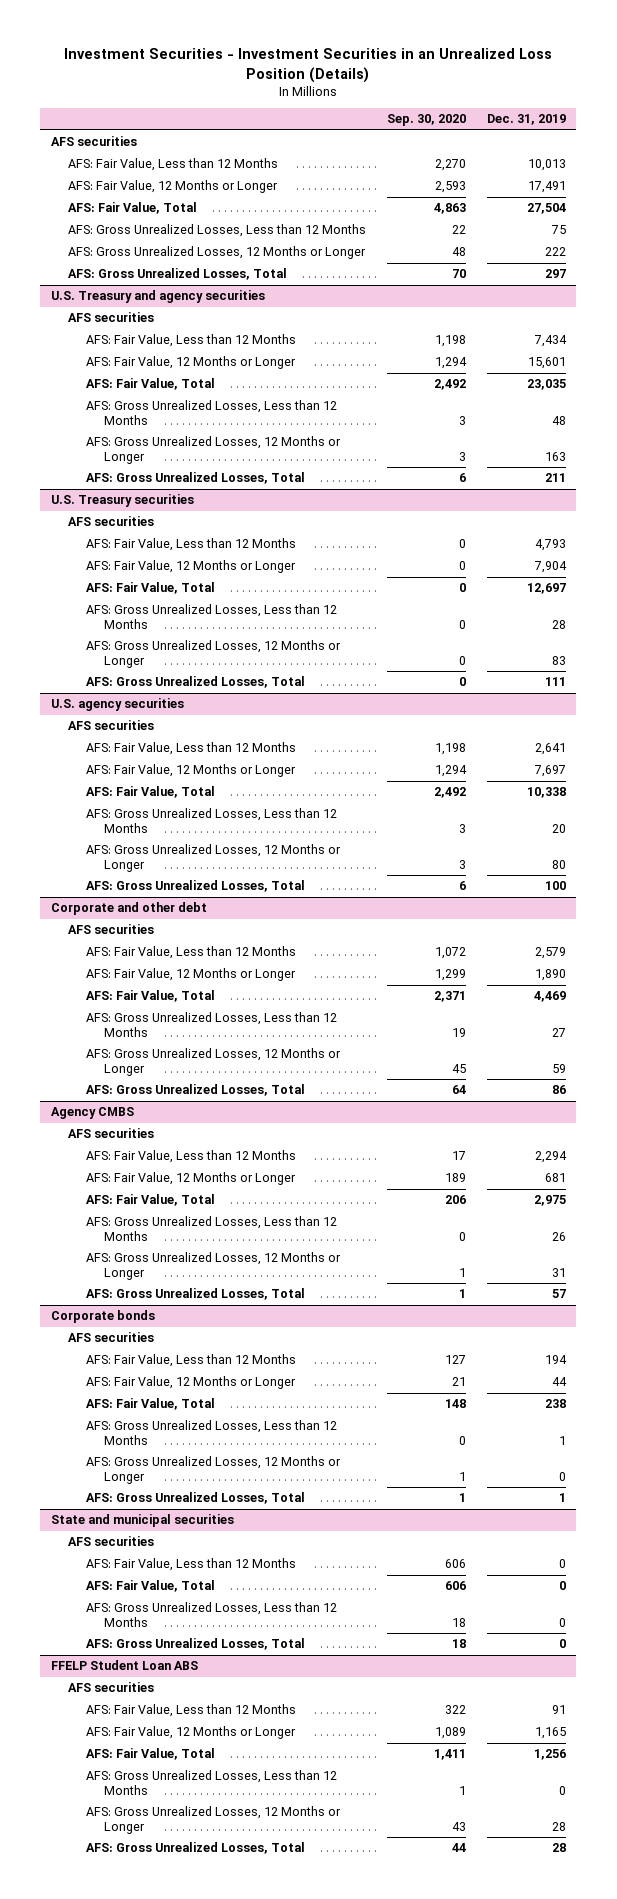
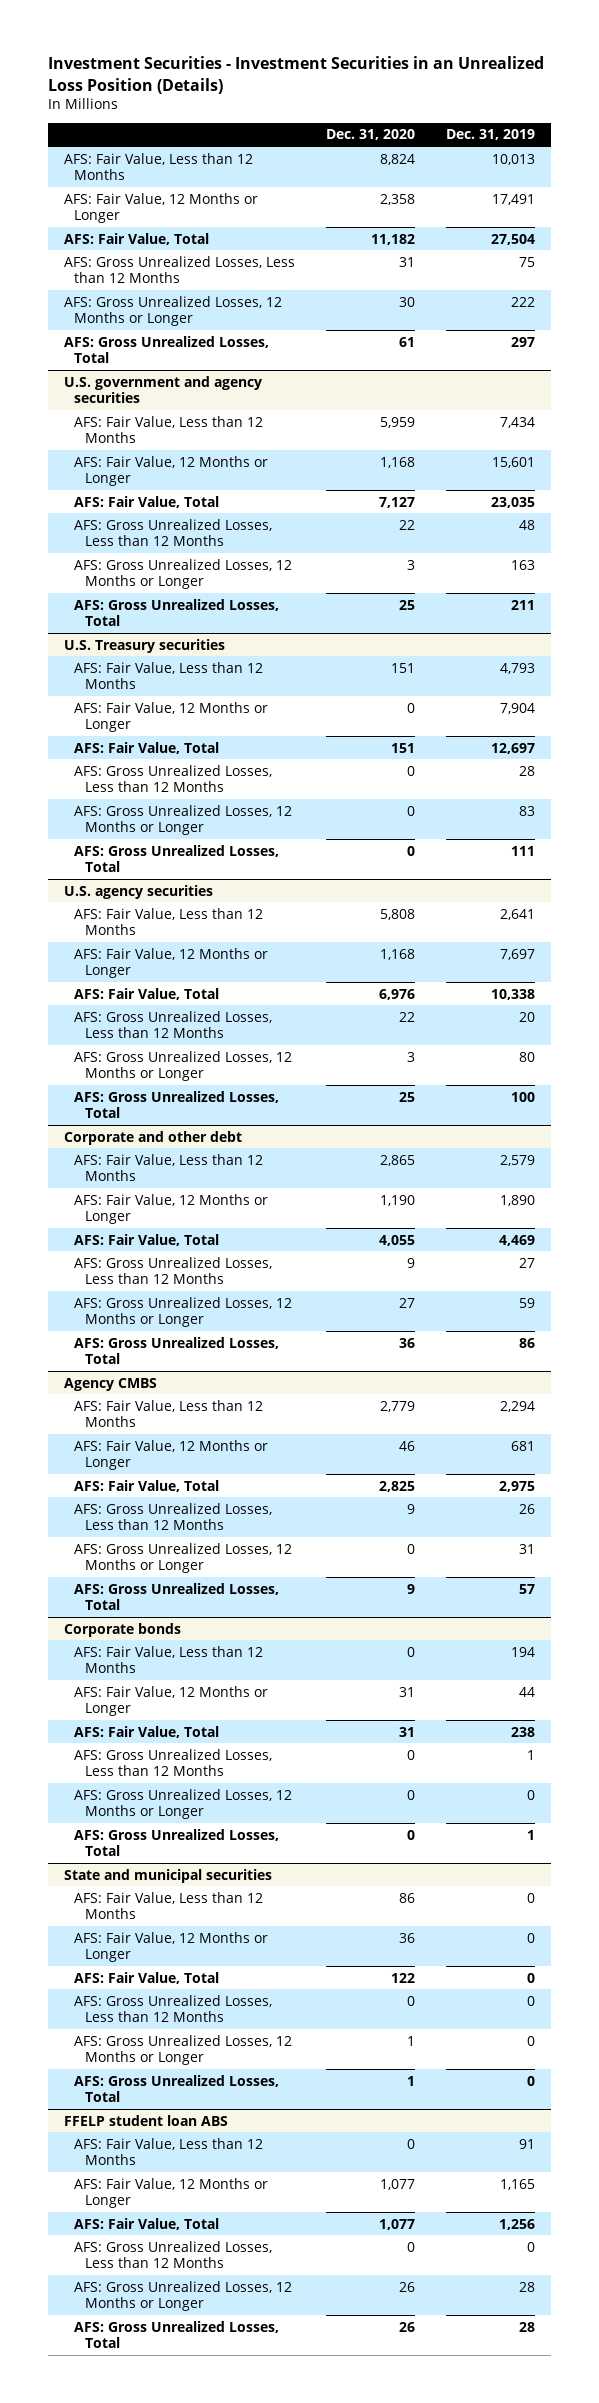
[387,114,467,127] Sep. 30, 2020 -> none
none -> [325,129,415,141] Dec. 31, 2020
[50,136,137,147] AFS securities -> none
[68,312,155,323] AFS securities -> none
[50,290,265,304] U.S. Treasury and agency securities -> [63,375,262,404] U.S. government and agency securities
[68,516,155,527] AFS securities -> none
[68,720,155,731] AFS securities -> none
[68,924,155,935] AFS securities -> none
[68,1128,155,1139] AFS securities -> none
[68,1332,155,1343] AFS securities -> none
[68,1536,155,1547] AFS securities -> none
none -> [74,1931,269,1963] AFS: Fair Value, 12 Months or Longer
none -> [74,2034,293,2066] AFS: Gross Unrealized Losses, 12 Months or Longer
[68,1682,155,1693] AFS securities -> none
[50,1660,198,1671] FFELP Student Loan ABS -> [63,2114,228,2126] FFELP student loan ABS

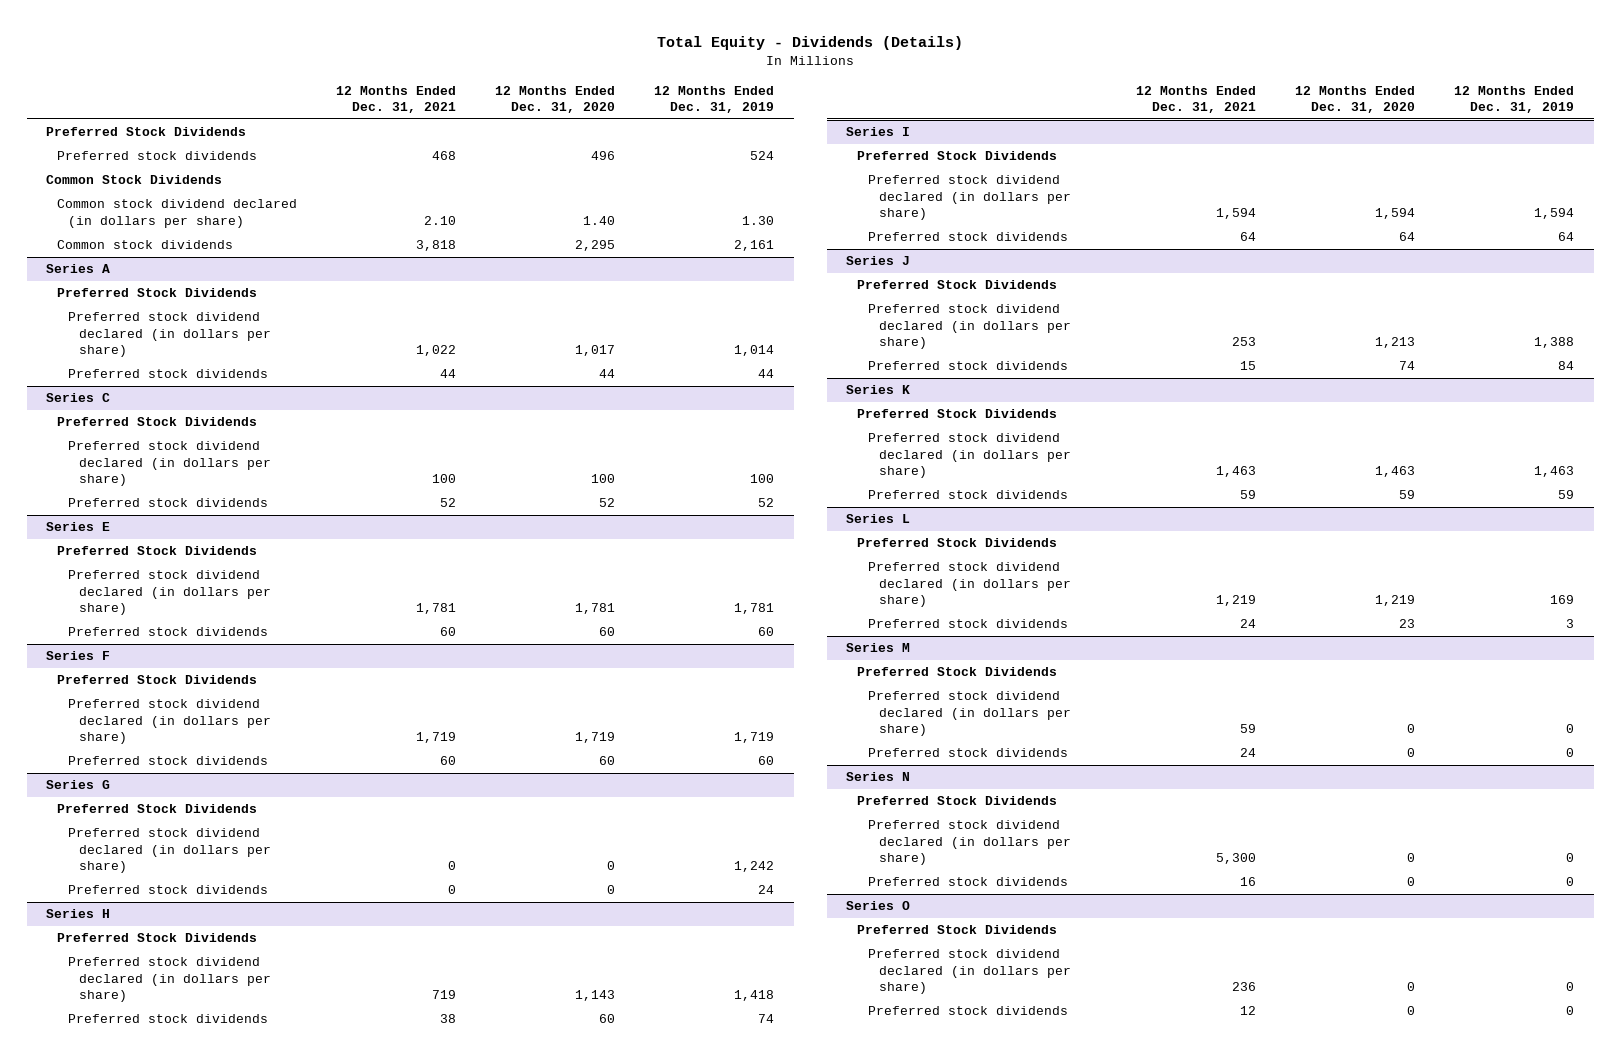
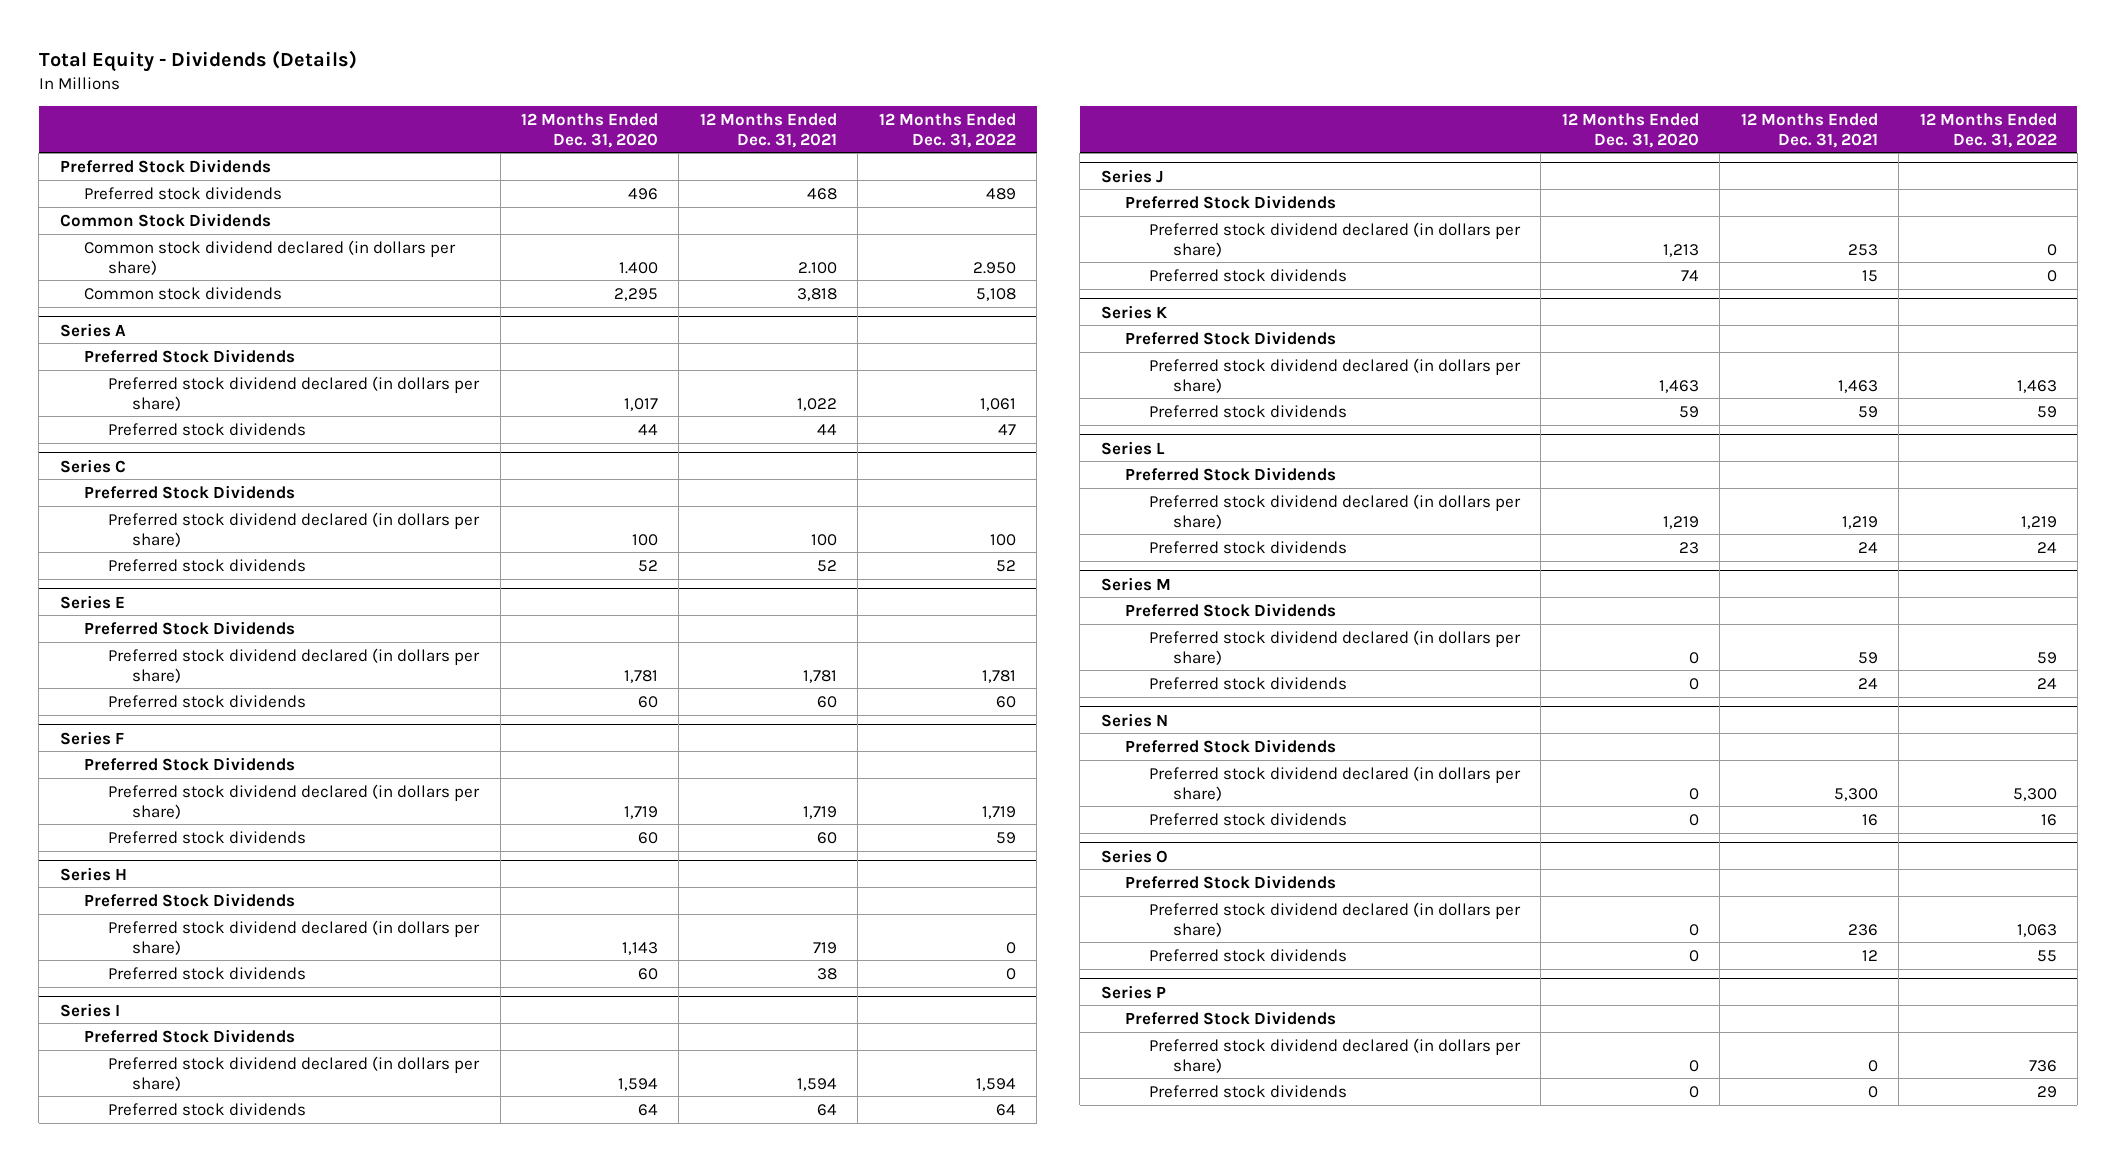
[654,85,775,113] 12 Months Ended Dec. 31, 2019 -> none
none -> [878,112,1016,148] 12 Months Ended Dec. 31, 2022
[424,215,457,225] 2.10 -> [797,261,837,274] 2.100
[583,215,616,225] 1.40 -> [619,261,659,274] 1.400
[46,780,111,790] Series G -> none
[57,804,258,814] Preferred Stock Dividends -> none
[67,828,271,874] Preferred stock dividend declared (in dollars per share) -> none
[67,885,268,895] Preferred stock dividends -> none
none -> [1100,984,1166,999] Series P
none -> [1124,1010,1336,1025] Preferred Stock Dividends
none -> [1149,1037,1522,1073] Preferred stock dividend declared (in dollars per share)
none -> [1149,1084,1348,1098] Preferred stock dividends

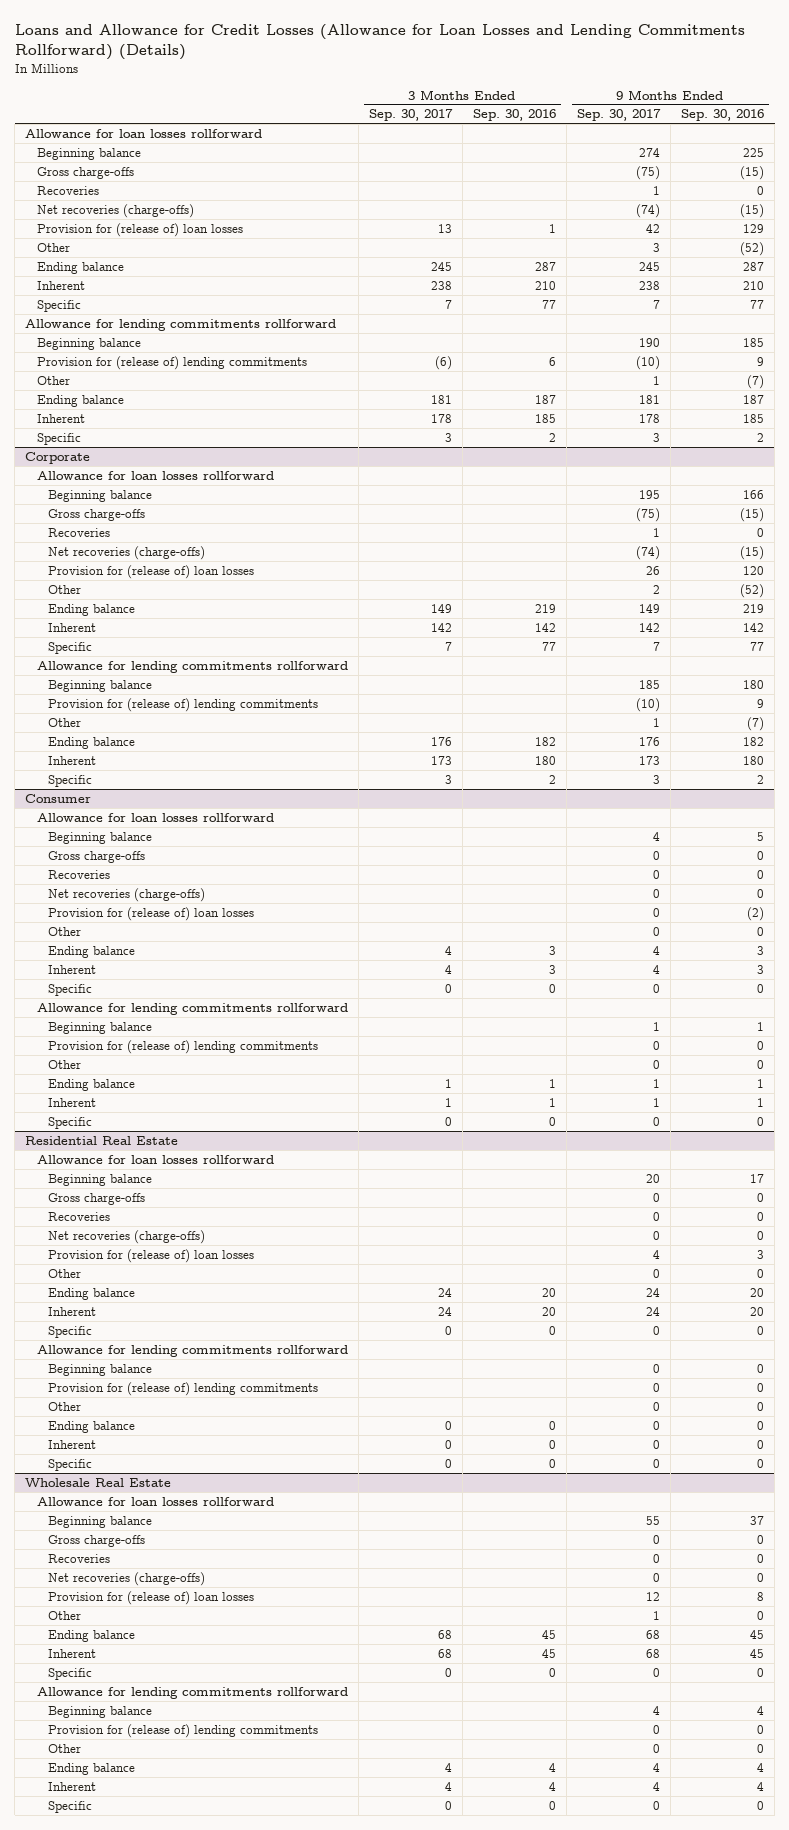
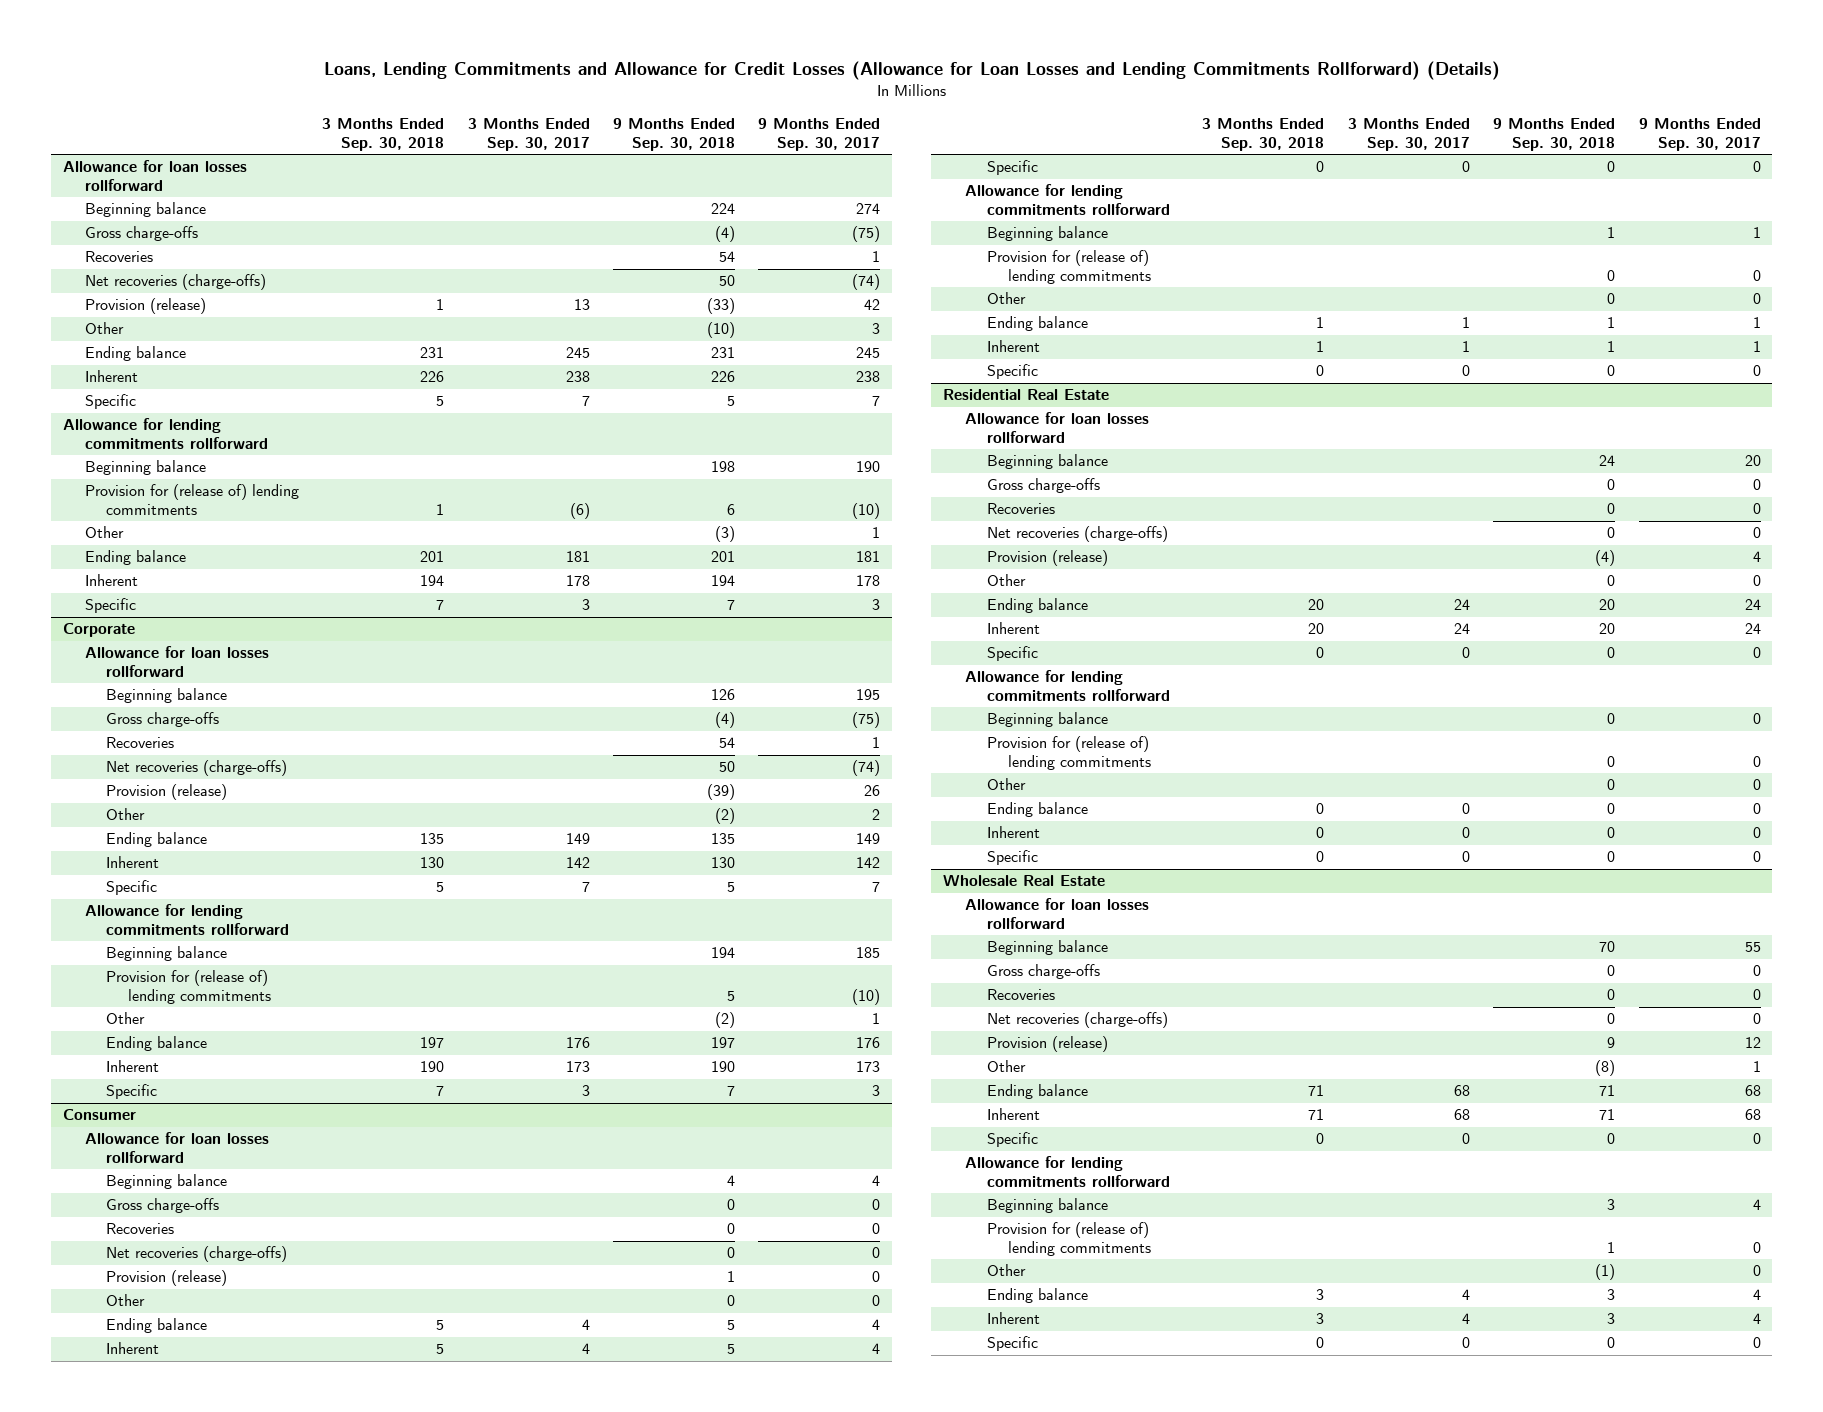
[14,24,745,61] Loans and Allowance for Credit Losses (Allowance for Loan Losses and Lending Commitments Rollforward) (Details) -> [323,61,1500,81] Loans, Lending Commitments and Allowance for Credit Losses (Allowance for Loan Losses and Lending Commitments Rollforward) (Details)
[472,109,556,122] Sep. 30, 2016 -> none
[681,109,765,122] Sep. 30, 2016 -> none
none -> [322,118,445,151] 3 Months Ended Sep. 30, 2018
none -> [612,118,735,151] 9 Months Ended Sep. 30, 2018
[36,222,243,237] Provision for (release of) loan losses -> [84,298,206,315] Provision (release)
[48,564,255,579] Provision for (release of) loan losses -> [106,784,228,801] Provision (release)
[48,906,255,921] Provision for (release of) loan losses -> [106,1270,228,1287] Provision (release)
[48,1248,255,1263] Provision for (release of) loan losses -> [986,550,1108,567] Provision (release)
[48,1590,255,1605] Provision for (release of) loan losses -> [986,1036,1108,1053] Provision (release)

